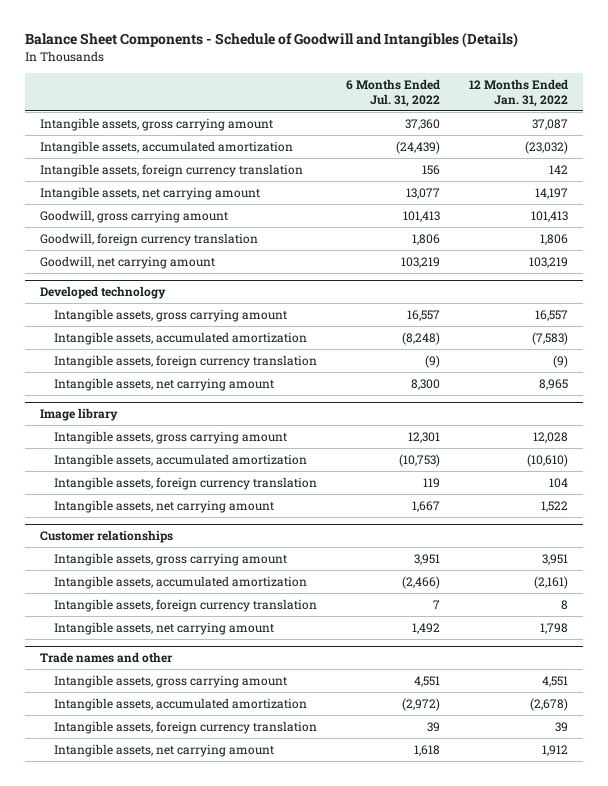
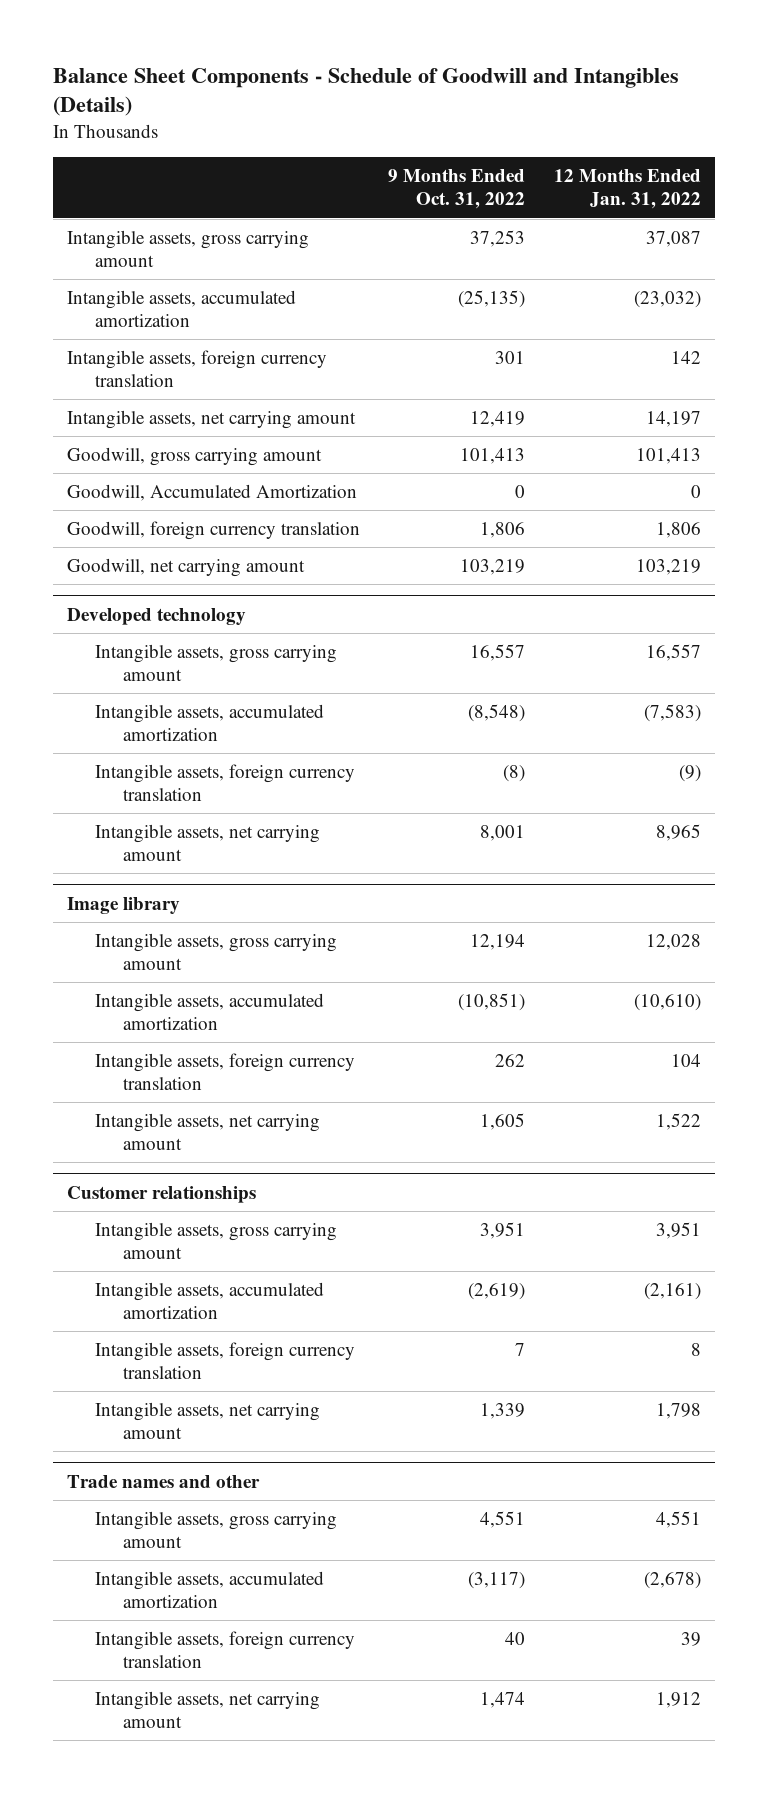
[346,78,441,107] 6 Months Ended Jul. 31, 2022 -> none
none -> [388,168,526,210] 9 Months Ended Oct. 31, 2022
none -> [67,483,358,501] Goodwill, Accumulated Amortization

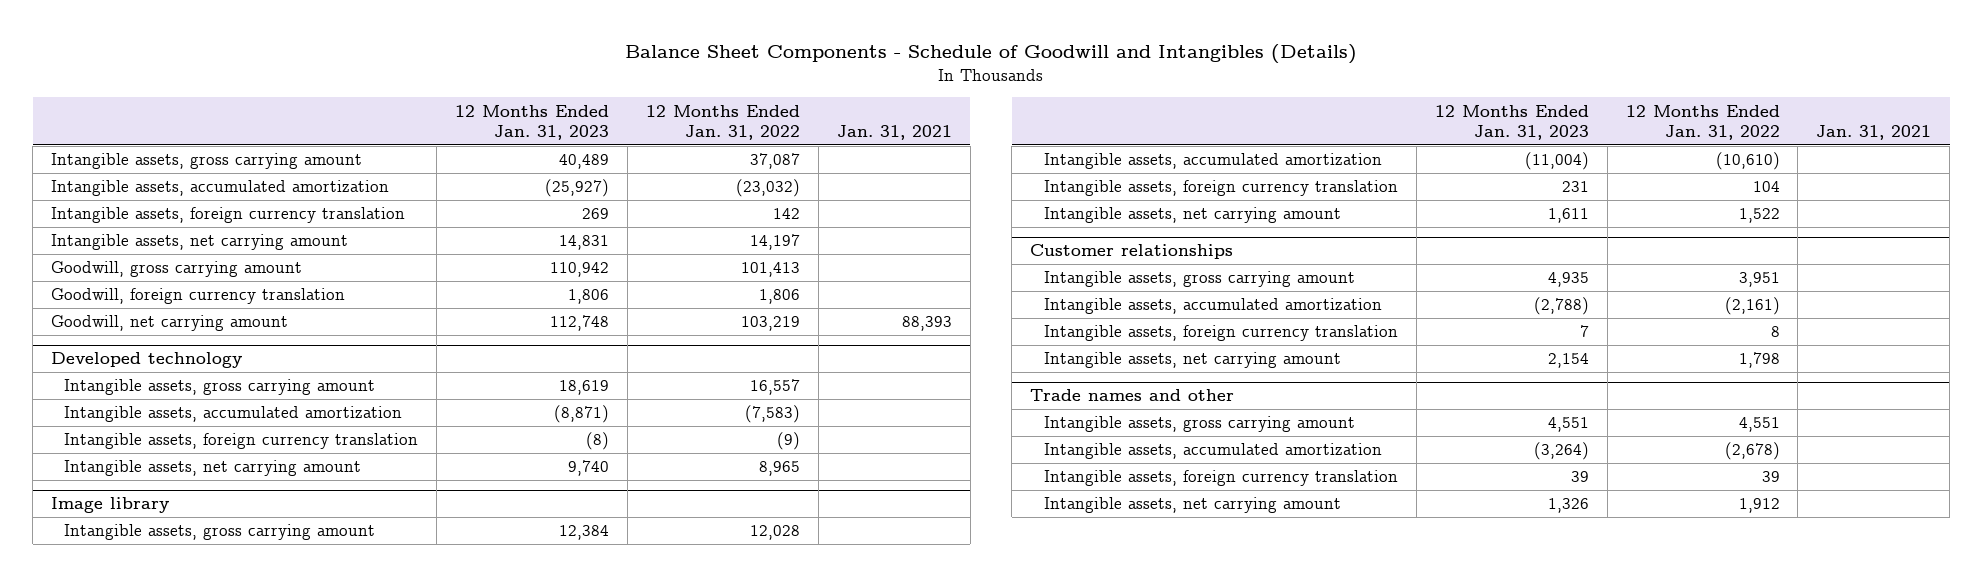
[388,168,526,210] 9 Months Ended Oct. 31, 2022 -> none
none -> [455,104,610,140] 12 Months Ended Jan. 31, 2023
none -> [836,124,952,140] Jan. 31, 2021
[67,483,358,501] Goodwill, Accumulated Amortization -> none

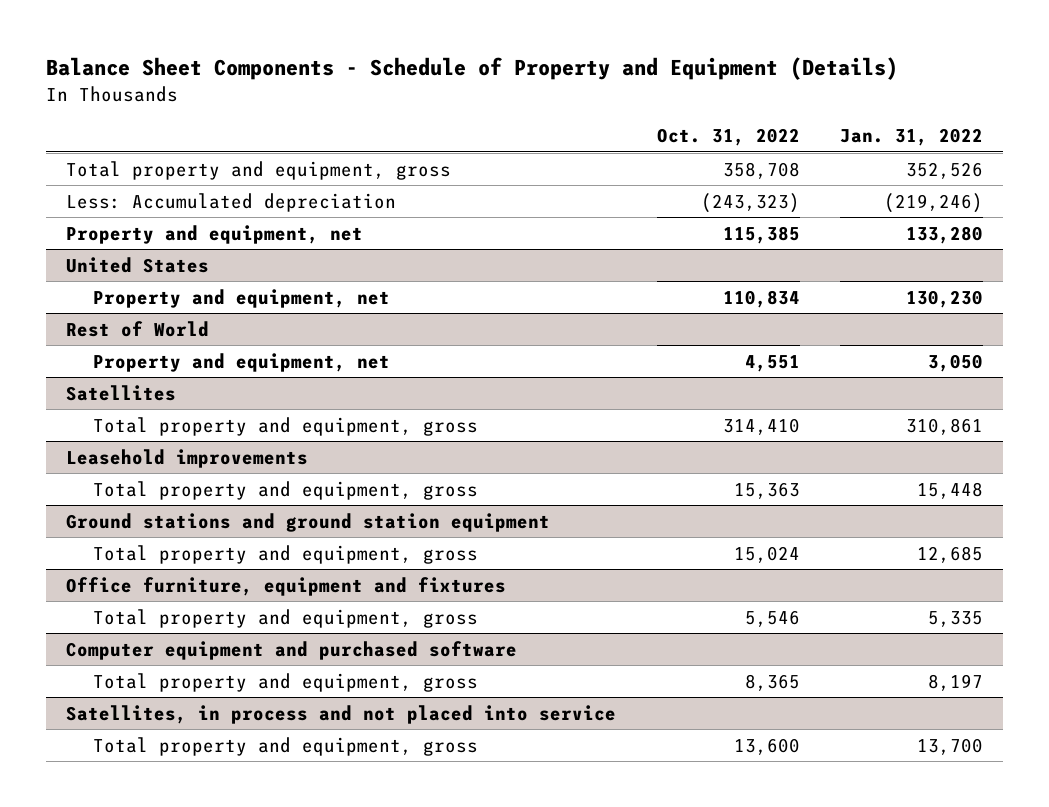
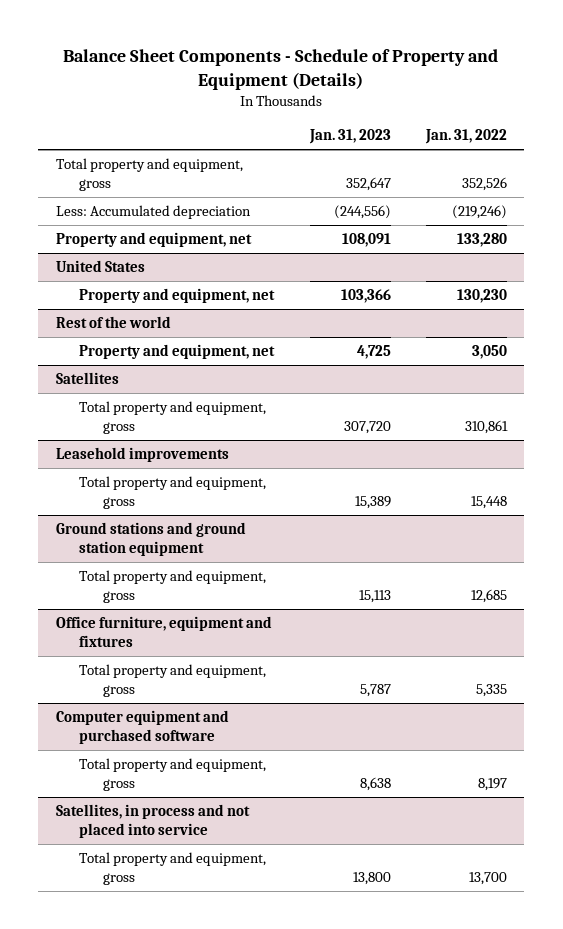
[656,128,800,147] Oct. 31, 2022 -> none
none -> [308,129,391,145] Jan. 31, 2023
[66,320,210,337] Rest of World -> [55,316,171,329] Rest of the world

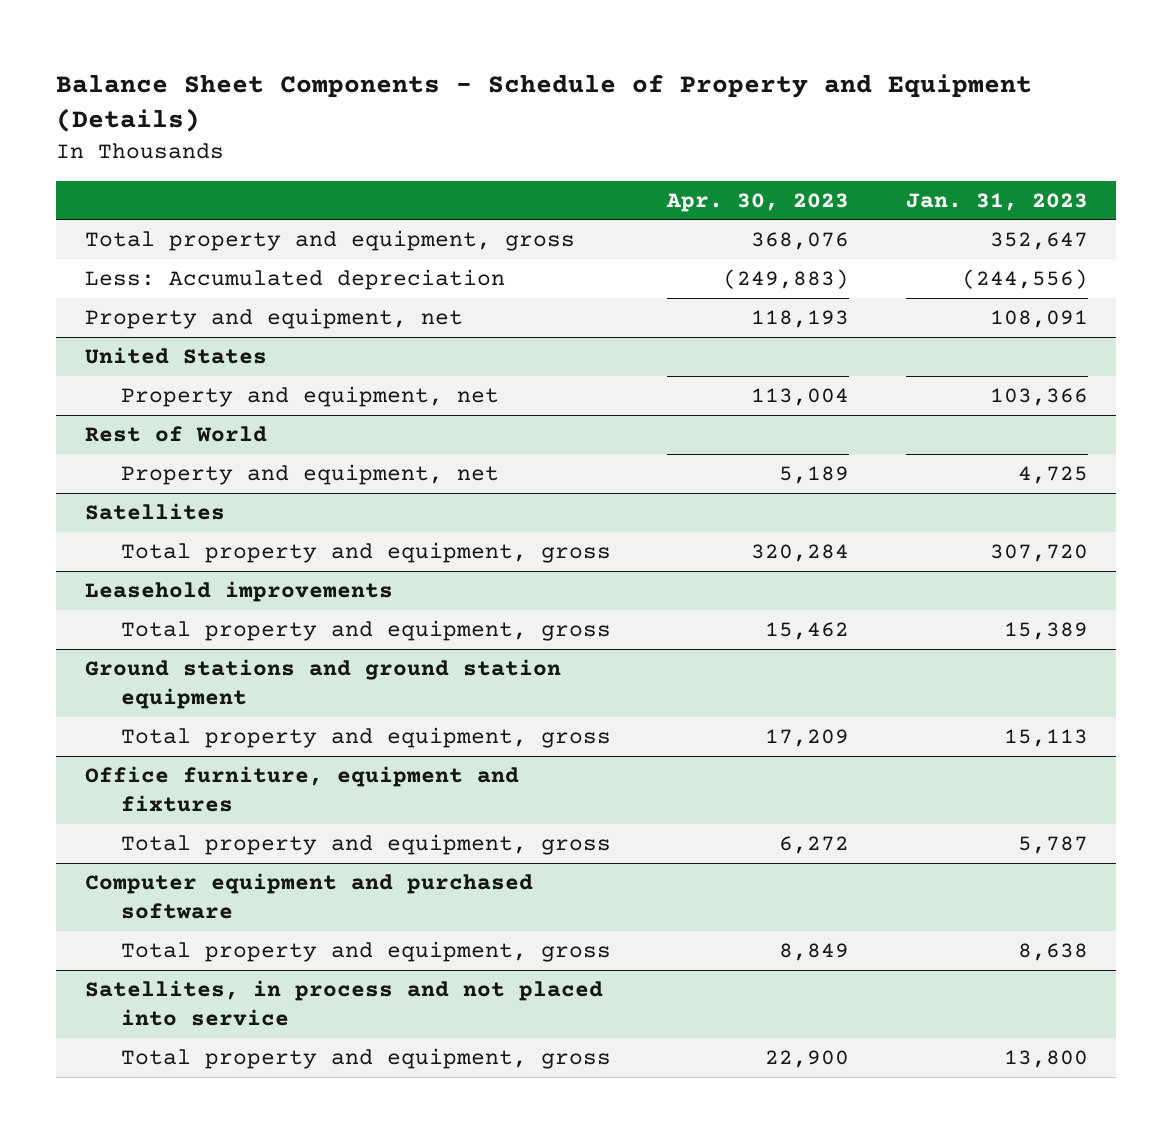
[424,129,507,145] Jan. 31, 2022 -> none
none -> [666,192,850,212] Apr. 30, 2023
[55,316,171,329] Rest of the world -> [84,425,267,442] Rest of World

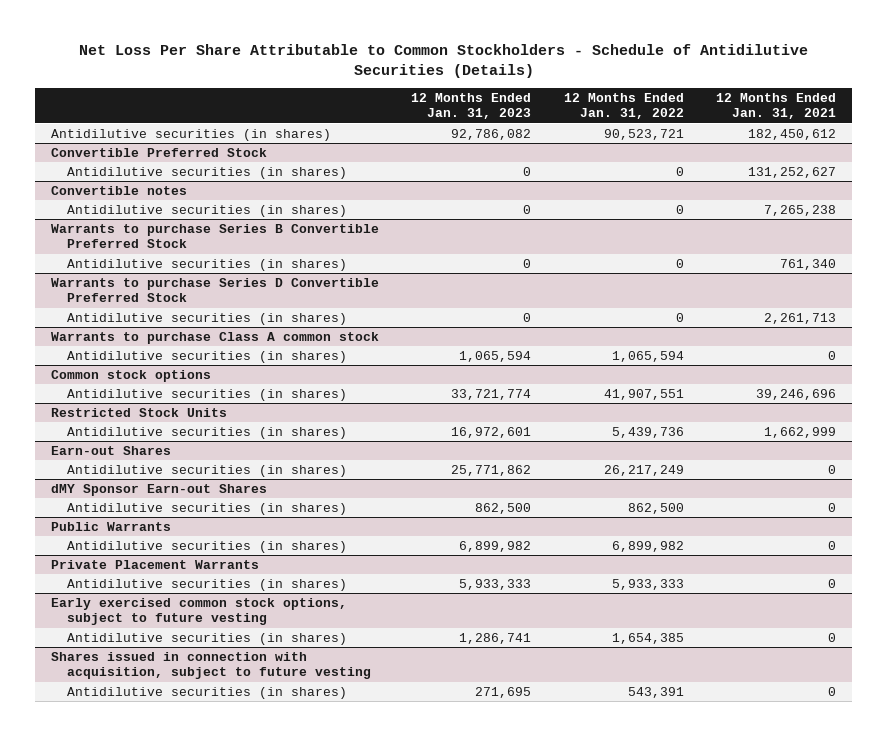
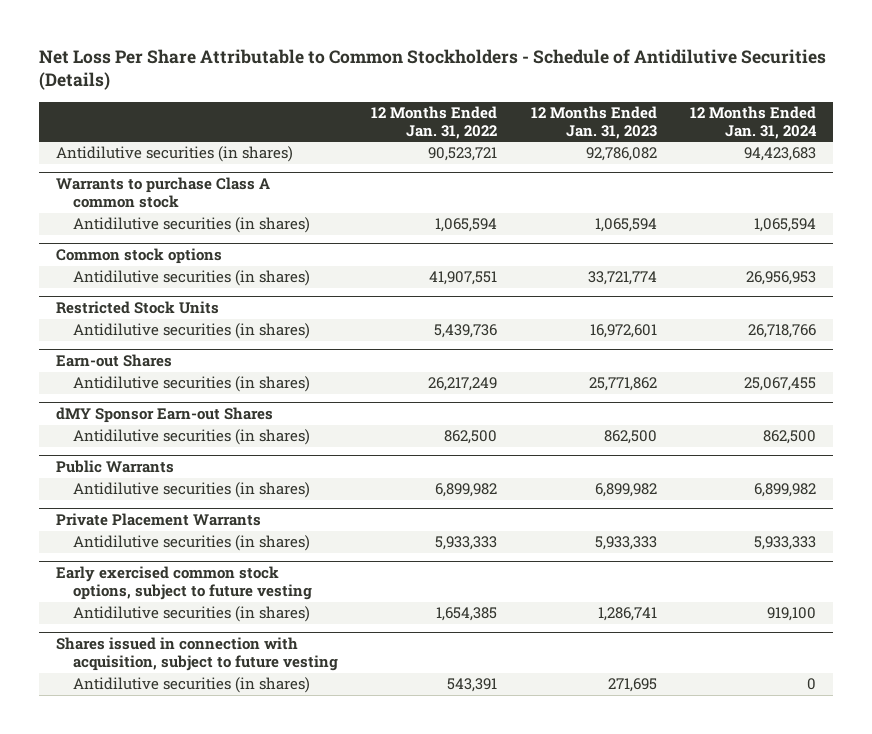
[716,92,837,120] 12 Months Ended Jan. 31, 2021 -> none
none -> [690,106,818,139] 12 Months Ended Jan. 31, 2024
[51,147,268,157] Convertible Preferred Stock -> none
[66,166,347,179] Antidilutive securities (in shares) -> none
[51,185,188,195] Convertible notes -> none
[66,204,347,217] Antidilutive securities (in shares) -> none
[51,223,380,249] Warrants to purchase Series B Convertible Preferred Stock -> none
[66,258,347,271] Antidilutive securities (in shares) -> none
[51,277,380,303] Warrants to purchase Series D Convertible Preferred Stock -> none
[66,312,347,325] Antidilutive securities (in shares) -> none

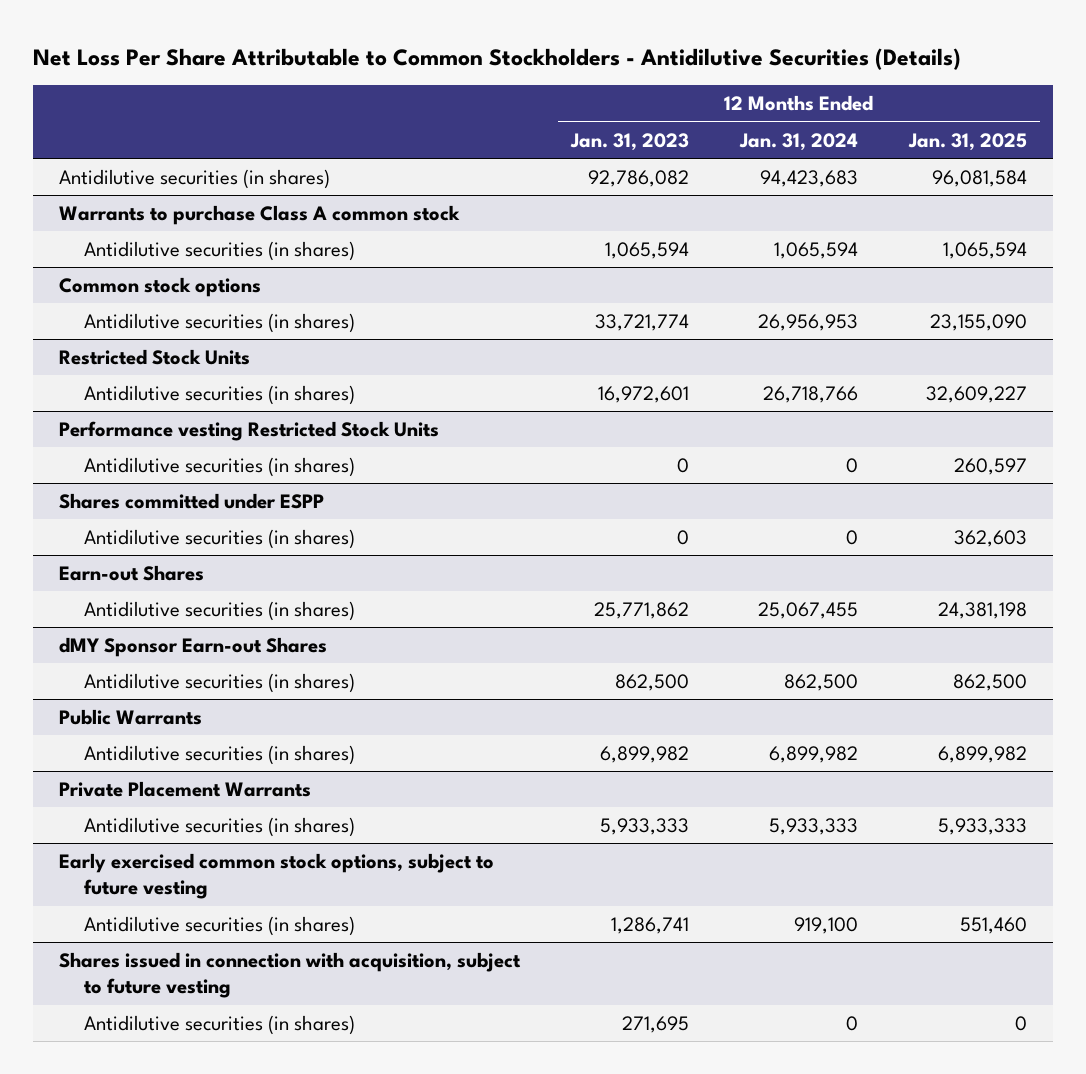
[39,48,827,91] Net Loss Per Share Attributable to Common Stockholders - Schedule of Antidilutive Securities (Details) -> [33,47,962,70] Net Loss Per Share Attributable to Common Stockholders - Antidilutive Securities (Details)
[371,106,498,139] 12 Months Ended Jan. 31, 2022 -> none
none -> [908,132,1028,151] Jan. 31, 2025
none -> [58,420,439,441] Performance vesting Restricted Stock Units
none -> [83,456,355,477] Antidilutive securities (in shares)
none -> [58,492,324,509] Shares committed under ESPP
none -> [83,528,355,549] Antidilutive securities (in shares)

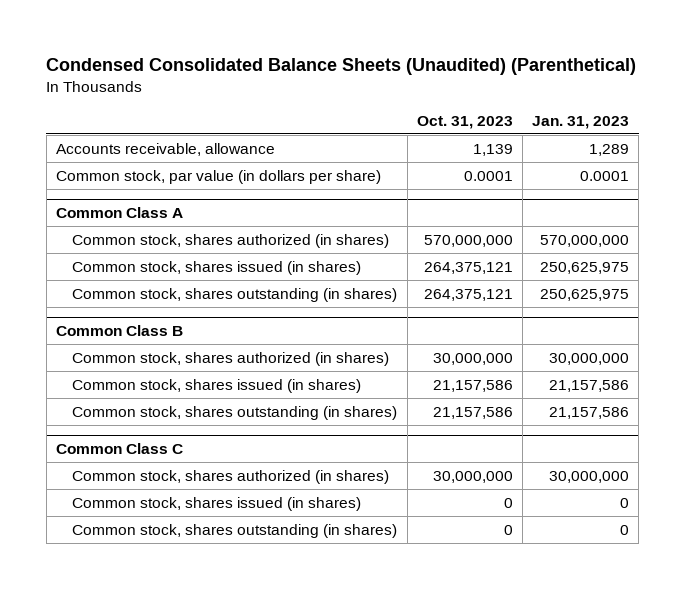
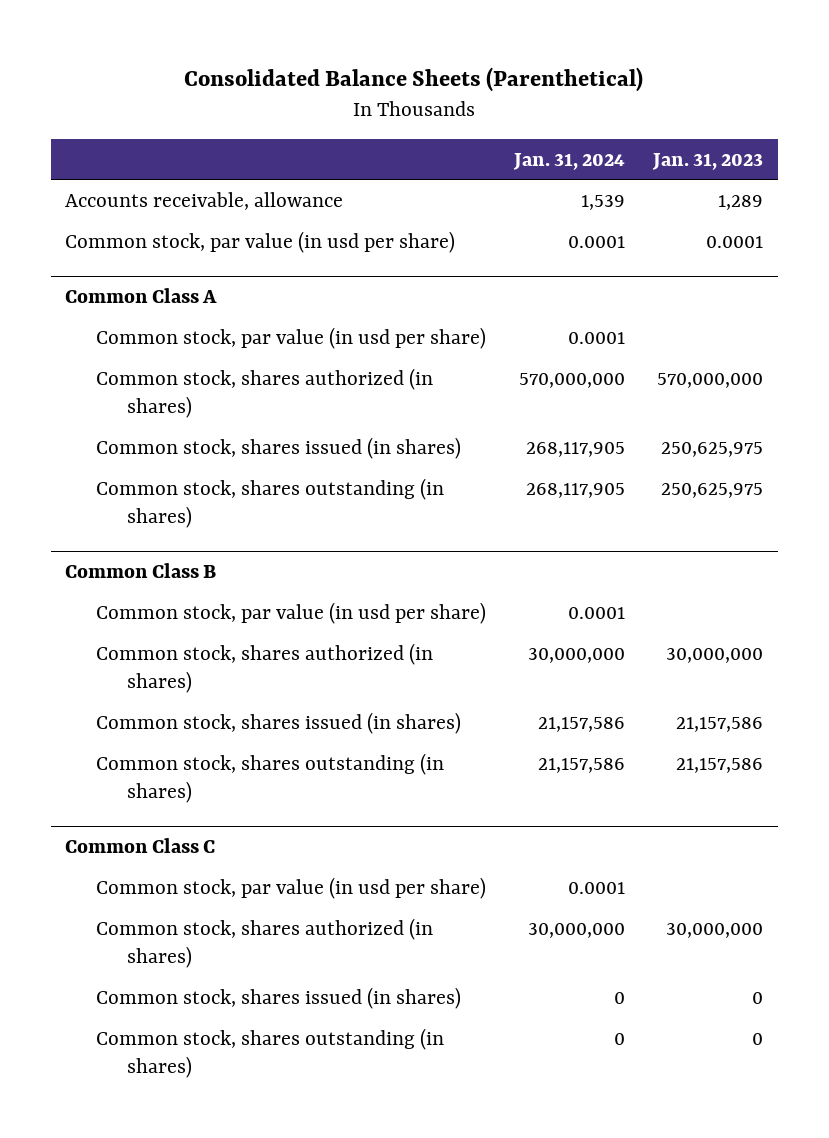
[46,57,637,75] Condensed Consolidated Balance Sheets (Unaudited) (Parenthetical) -> [184,66,644,92] Consolidated Balance Sheets (Parenthetical)
[416,115,513,129] Oct. 31, 2023 -> none
none -> [513,152,626,170] Jan. 31, 2024
[56,169,382,184] Common stock, par value (in dollars per share) -> [65,230,456,253] Common stock, par value (in usd per share)
none -> [95,326,486,349] Common stock, par value (in usd per share)
none -> [95,601,486,624] Common stock, par value (in usd per share)
none -> [95,876,486,899] Common stock, par value (in usd per share)

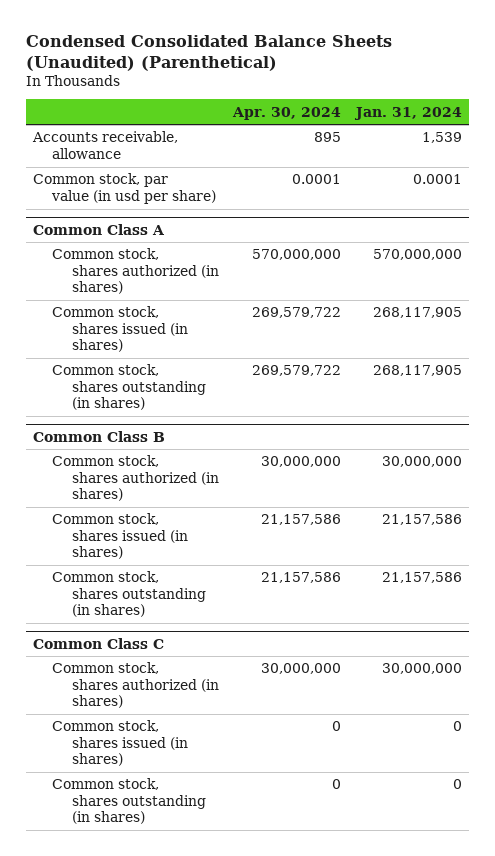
[184,66,644,92] Consolidated Balance Sheets (Parenthetical) -> [25,34,392,71] Condensed Consolidated Balance Sheets (Unaudited) (Parenthetical)
[652,152,764,170] Jan. 31, 2023 -> none
none -> [232,106,342,120] Apr. 30, 2024
[95,326,486,349] Common stock, par value (in usd per share) -> none
[95,601,486,624] Common stock, par value (in usd per share) -> none
[95,876,486,899] Common stock, par value (in usd per share) -> none

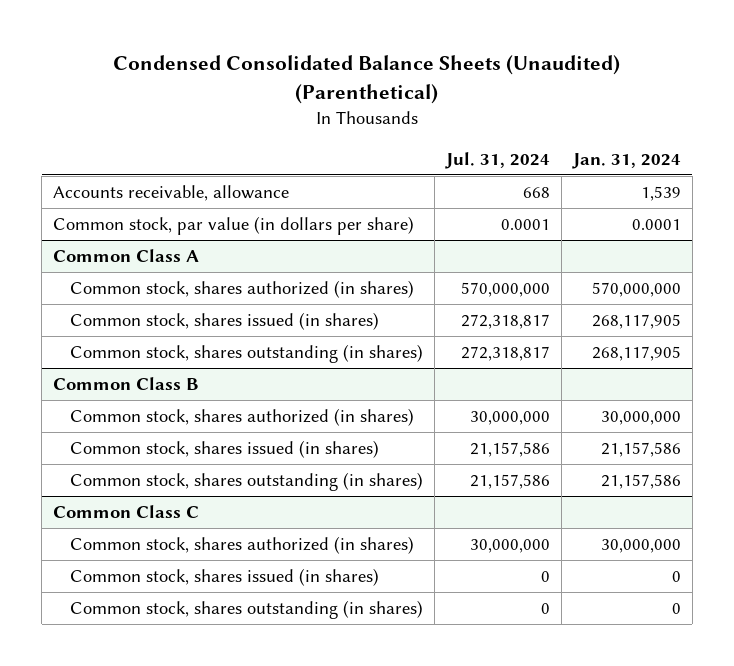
[232,106,342,120] Apr. 30, 2024 -> none
none -> [444,151,550,169] Jul. 31, 2024
[33,173,217,204] Common stock, par value (in usd per share) -> [53,216,415,236] Common stock, par value (in dollars per share)

